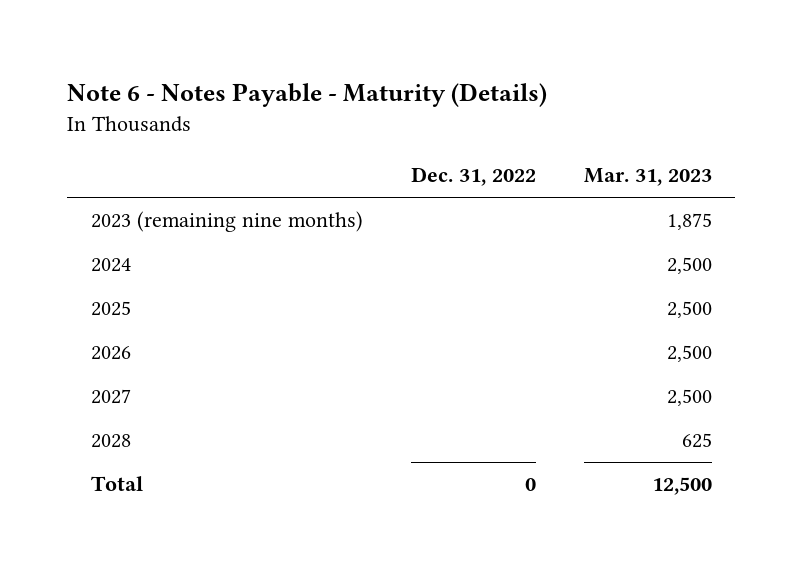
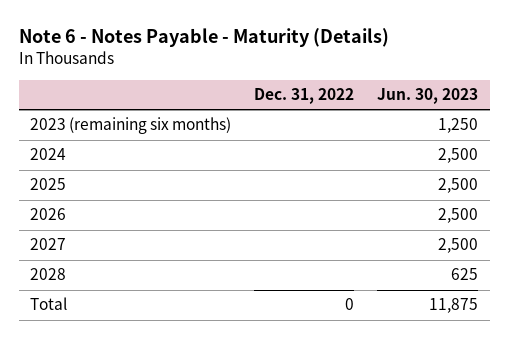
[583,168,712,187] Mar. 31, 2023 -> none
none -> [377,88,479,105] Jun. 30, 2023
[90,211,363,233] 2023 (remaining nine months) -> [30,117,232,135] 2023 (remaining six months)

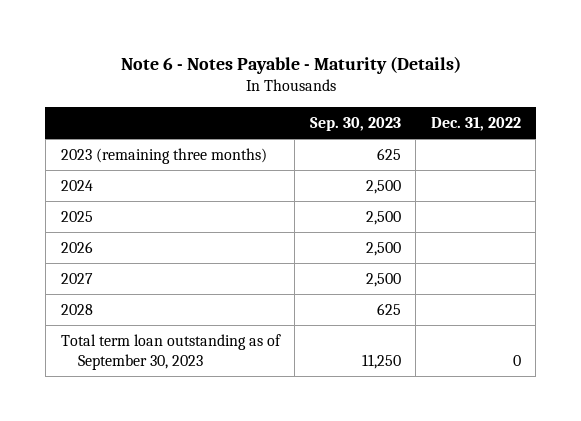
[377,88,479,105] Jun. 30, 2023 -> none
none -> [309,116,401,131] Sep. 30, 2023
[30,117,232,135] 2023 (remaining six months) -> [60,147,267,164] 2023 (remaining three months)
[30,297,68,311] Total -> [60,333,281,371] Total term loan outstanding as of September 30, 2023

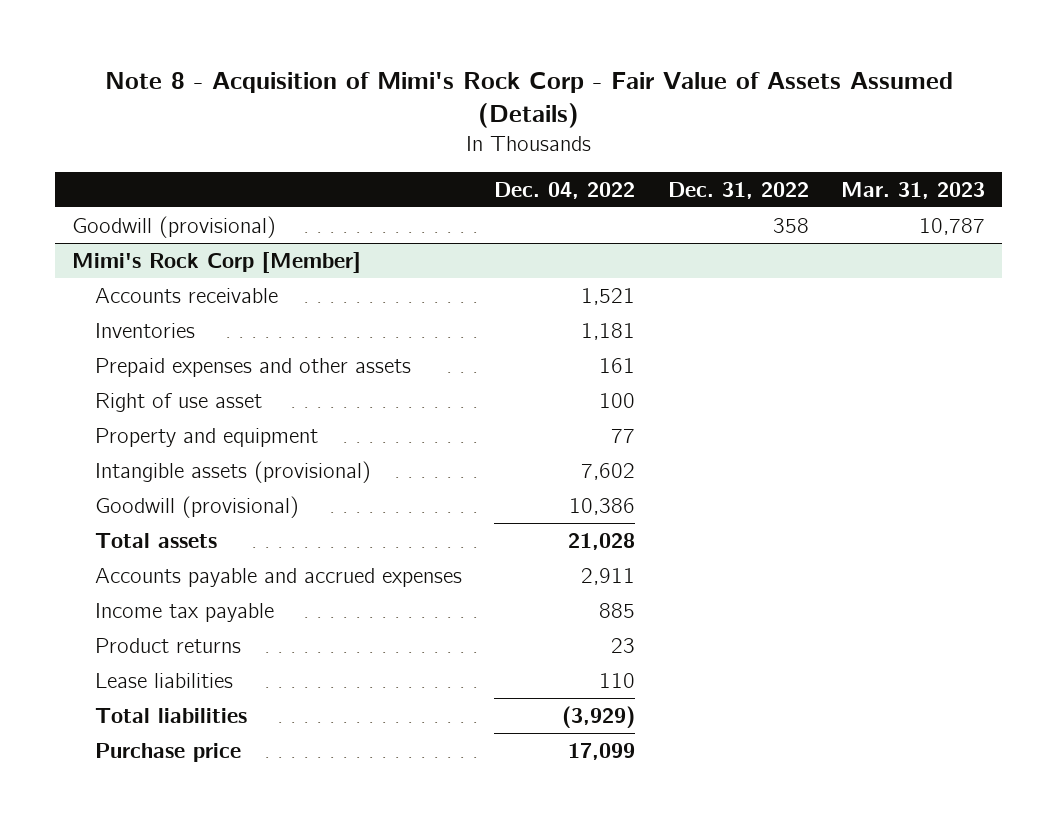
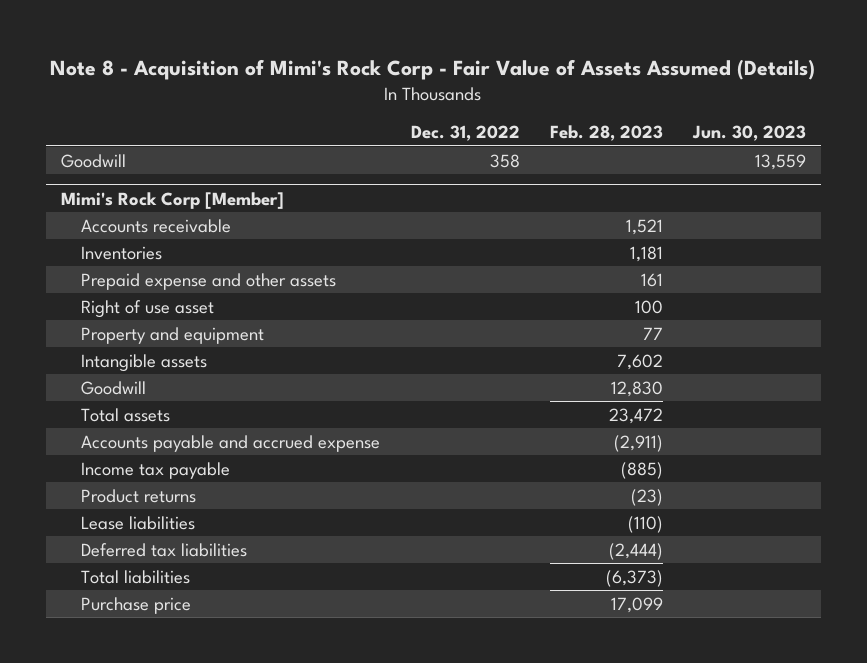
[494,181,636,199] Dec. 04, 2022 -> none
[841,181,986,199] Mar. 31, 2023 -> none
none -> [549,125,663,142] Feb. 28, 2023
none -> [692,125,807,142] Jun. 30, 2023
[71,215,276,238] Goodwill (provisional) -> [60,153,126,168] Goodwill
[94,357,411,377] Prepaid expenses and other assets -> [81,272,337,290] Prepaid expense and other assets
[94,460,371,483] Intangible assets (provisional) -> [81,353,208,372] Intangible assets
[94,495,299,518] Goodwill (provisional) -> [81,380,147,395] Goodwill
[94,567,462,587] Accounts payable and accrued expenses -> [81,434,381,452] Accounts payable and accrued expense
none -> [81,542,248,557] Deferred tax liabilities

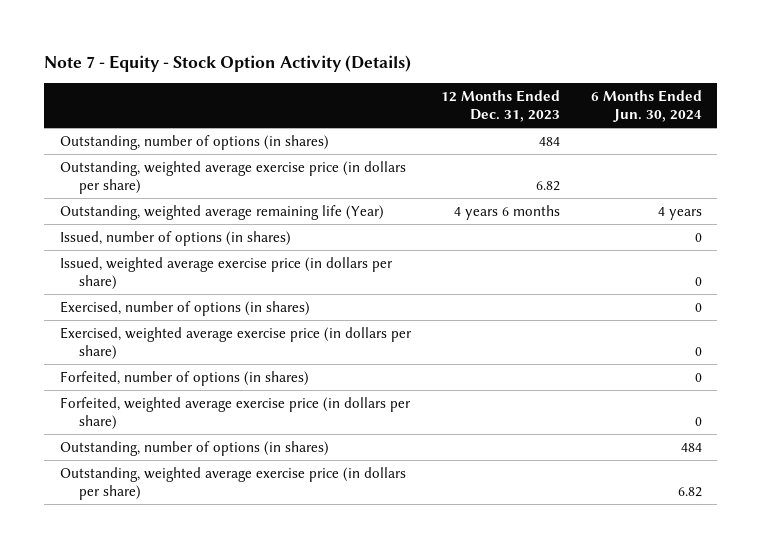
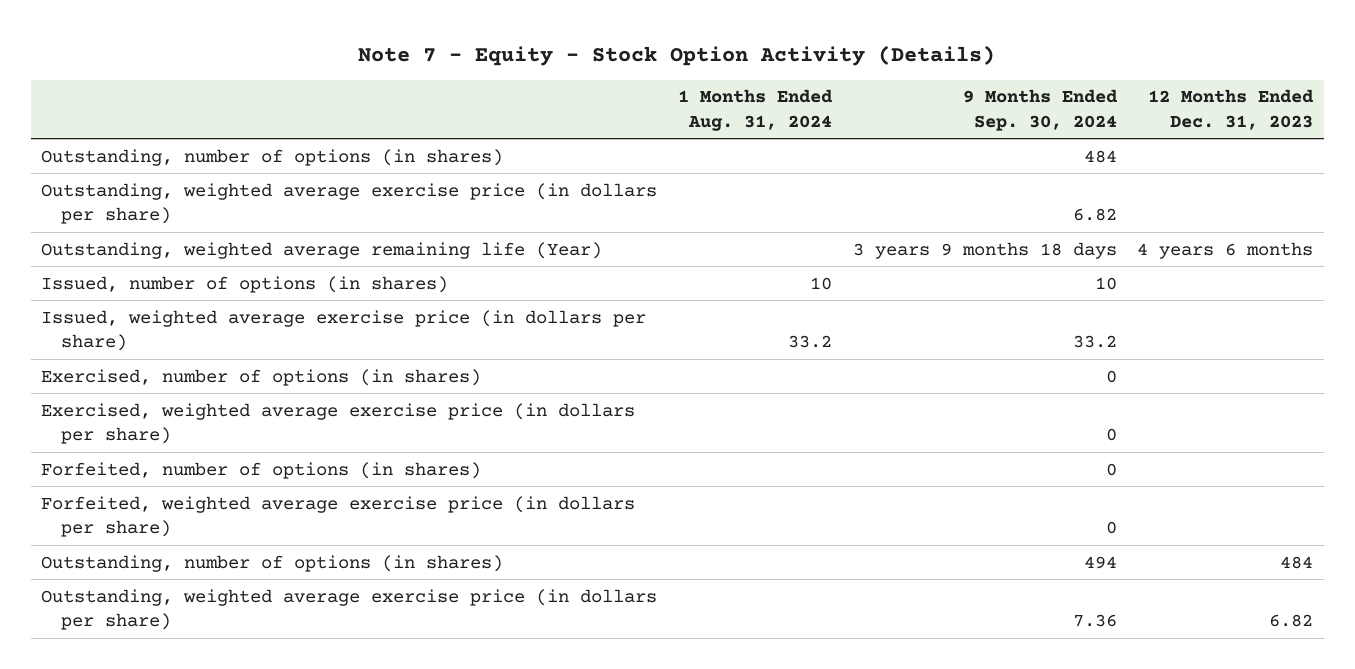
[590,89,702,122] 6 Months Ended Jun. 30, 2024 -> none
none -> [677,89,833,132] 1 Months Ended Aug. 31, 2024
none -> [962,89,1118,132] 9 Months Ended Sep. 30, 2024
[59,440,329,456] Outstanding, number of options (in shares) -> [41,148,504,166] Outstanding, number of options (in shares)
[59,466,406,501] Outstanding, weighted average exercise price (in dollars per share) -> [41,182,658,225] Outstanding, weighted average exercise price (in dollars per share)
[59,134,329,150] Outstanding, number of options (in shares) -> [41,554,504,572] Outstanding, number of options (in shares)
[59,160,406,195] Outstanding, weighted average exercise price (in dollars per share) -> [41,588,658,631] Outstanding, weighted average exercise price (in dollars per share)

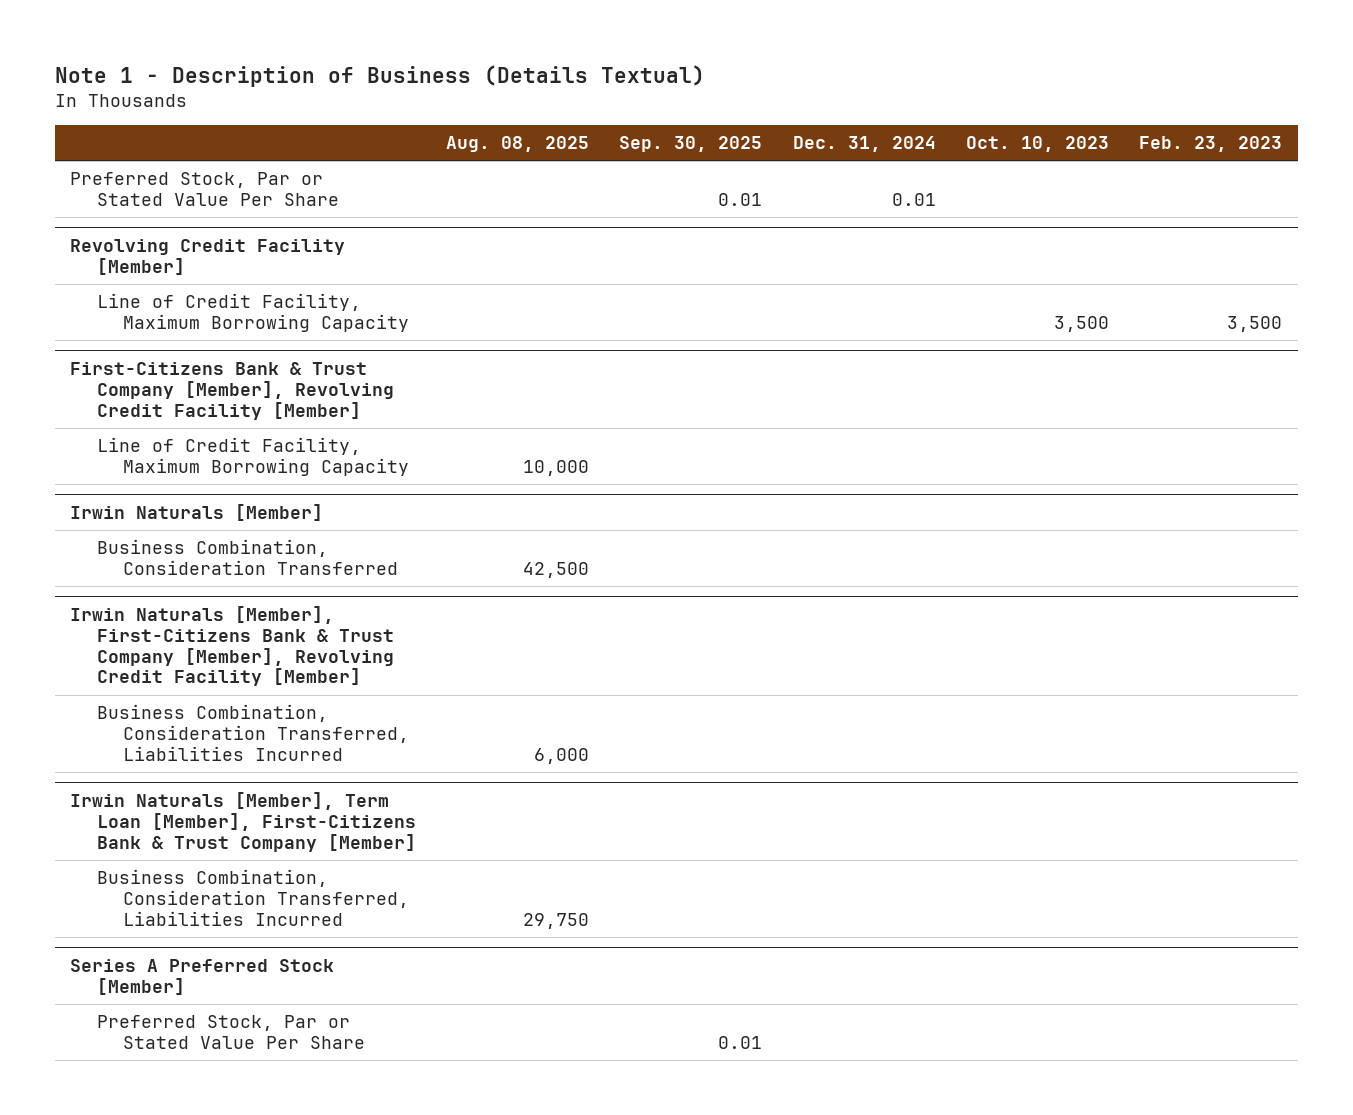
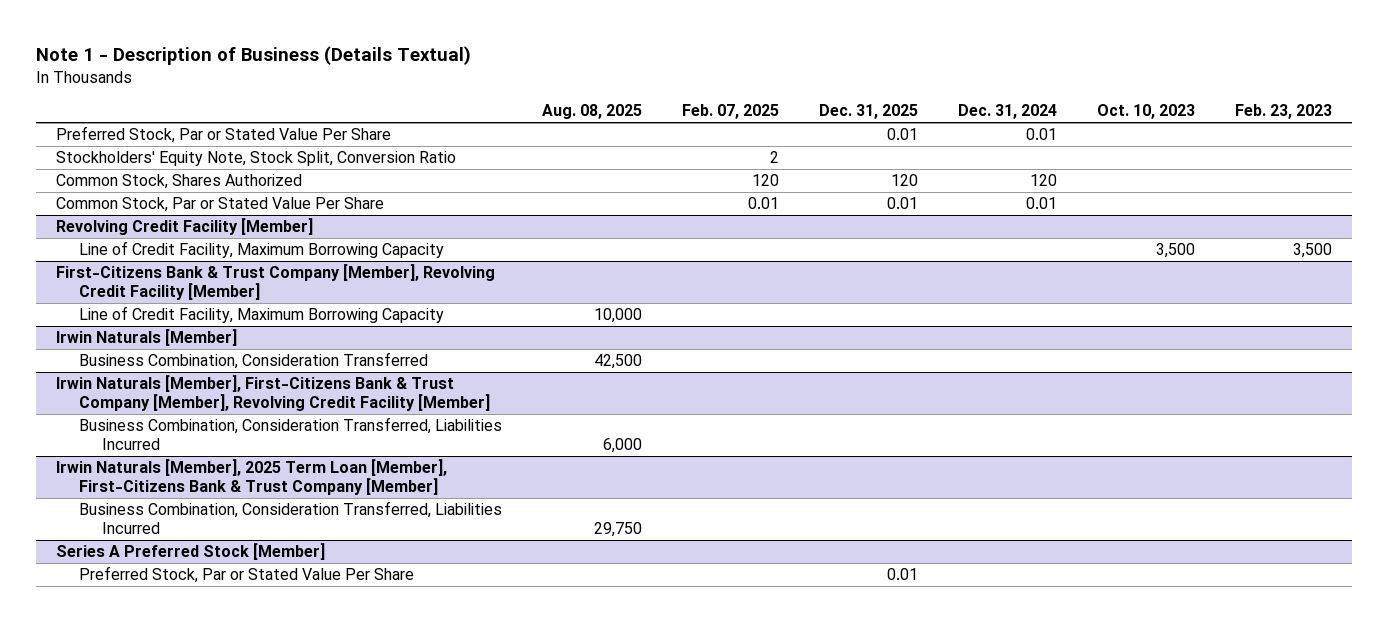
[619,136,763,153] Sep. 30, 2025 -> none
none -> [681,104,779,120] Feb. 07, 2025
none -> [818,104,918,120] Dec. 31, 2025
none -> [55,151,456,167] Stockholders' Equity Note, Stock Split, Conversion Ratio
none -> [55,174,302,190] Common Stock, Shares Authorized
none -> [55,197,384,213] Common Stock, Par or Stated Value Per Share
[70,791,416,852] Irwin Naturals [Member], Term Loan [Member], First-Citizens Bank & Trust Company [Member] -> [55,459,447,496] Irwin Naturals [Member], 2025 Term Loan [Member], First-Citizens Bank & Trust Company [Member]

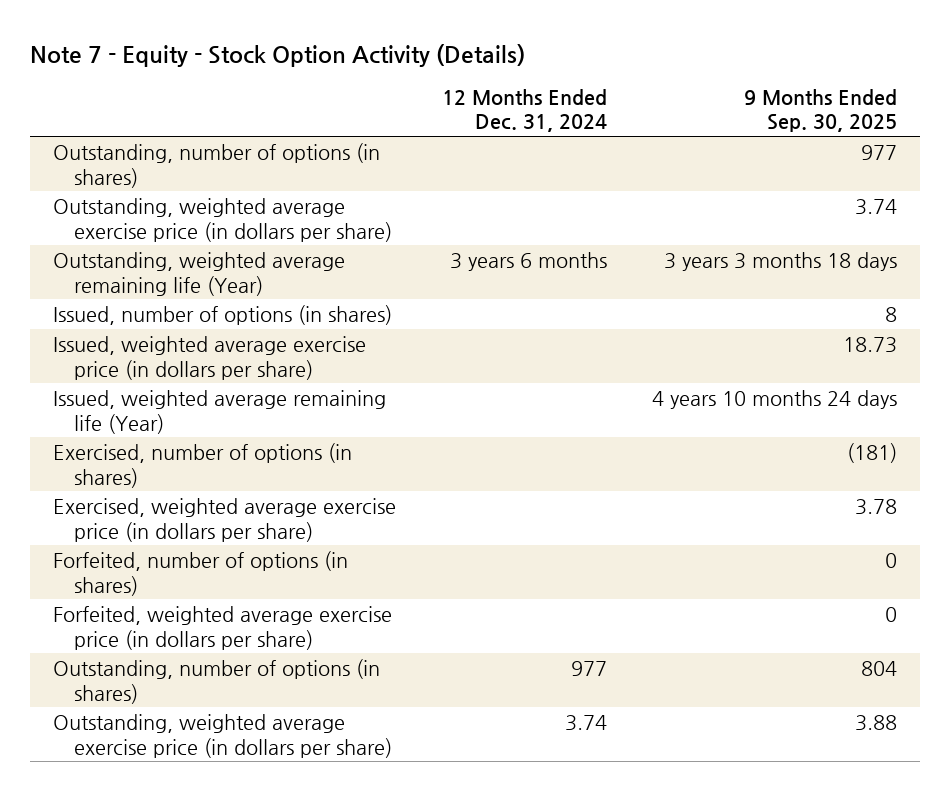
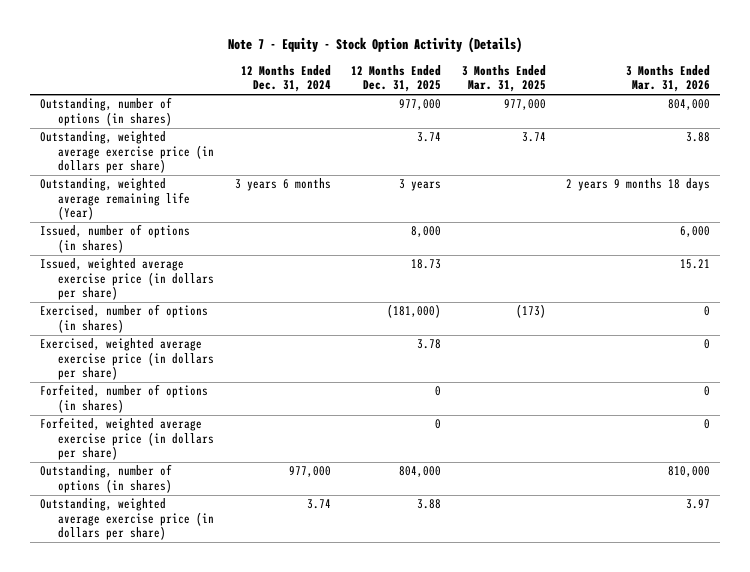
[744,88,898,133] 9 Months Ended Sep. 30, 2025 -> none
none -> [351,64,442,93] 12 Months Ended Dec. 31, 2025
none -> [461,64,546,93] 3 Months Ended Mar. 31, 2025
none -> [626,64,711,93] 3 Months Ended Mar. 31, 2026
[53,389,387,434] Issued, weighted average remaining life (Year) -> none
[570,660,607,676] 977 -> [288,466,331,478] 977,000

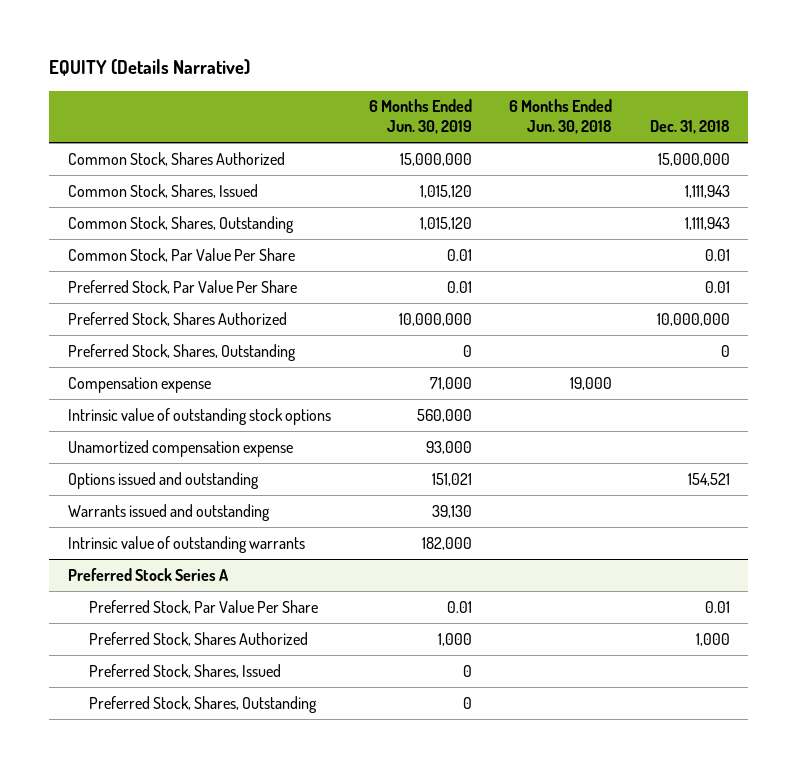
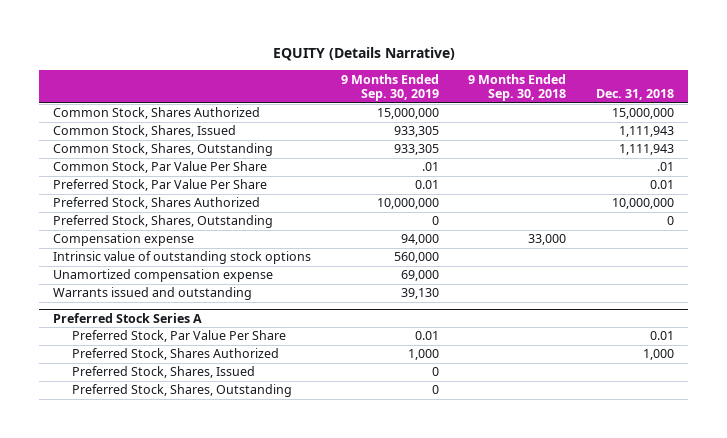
[368,99,472,134] 6 Months Ended Jun. 30, 2019 -> none
[509,99,613,134] 6 Months Ended Jun. 30, 2018 -> none
none -> [340,73,439,102] 9 Months Ended Sep. 30, 2019
none -> [468,73,567,102] 9 Months Ended Sep. 30, 2018
[704,248,730,261] 0.01 -> [656,162,674,172] .01
[68,471,260,489] Options issued and outstanding -> none
[68,535,306,553] Intrinsic value of outstanding warrants -> none

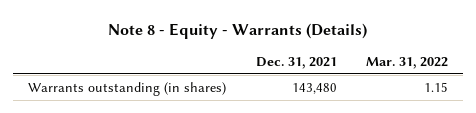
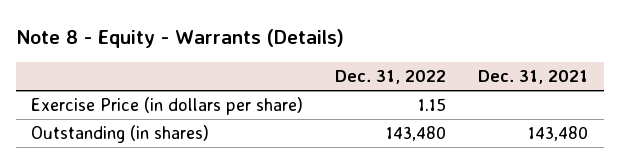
[366,57,449,70] Mar. 31, 2022 -> none
none -> [335,69,447,84] Dec. 31, 2022
none -> [31,97,304,116] Exercise Price (in dollars per share)
[27,81,226,96] Warrants outstanding (in shares) -> [31,125,210,144] Outstanding (in shares)

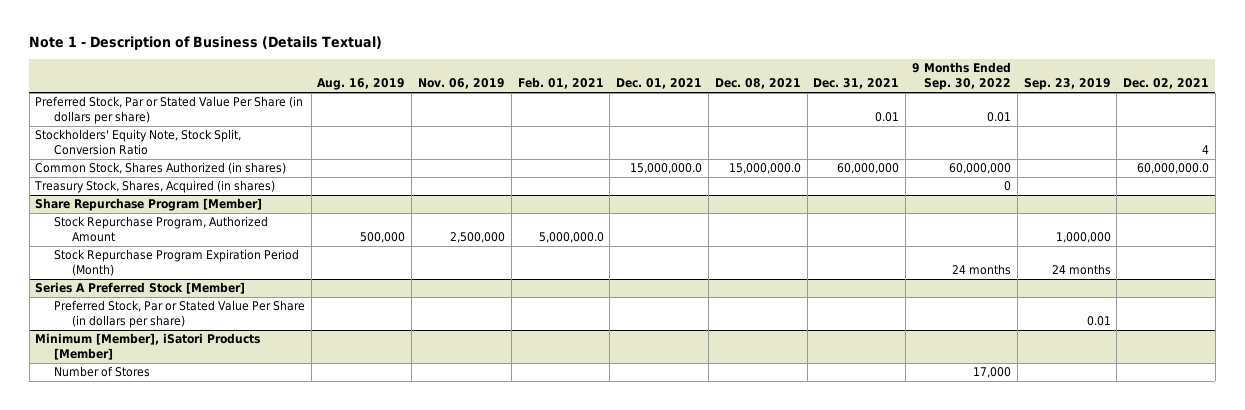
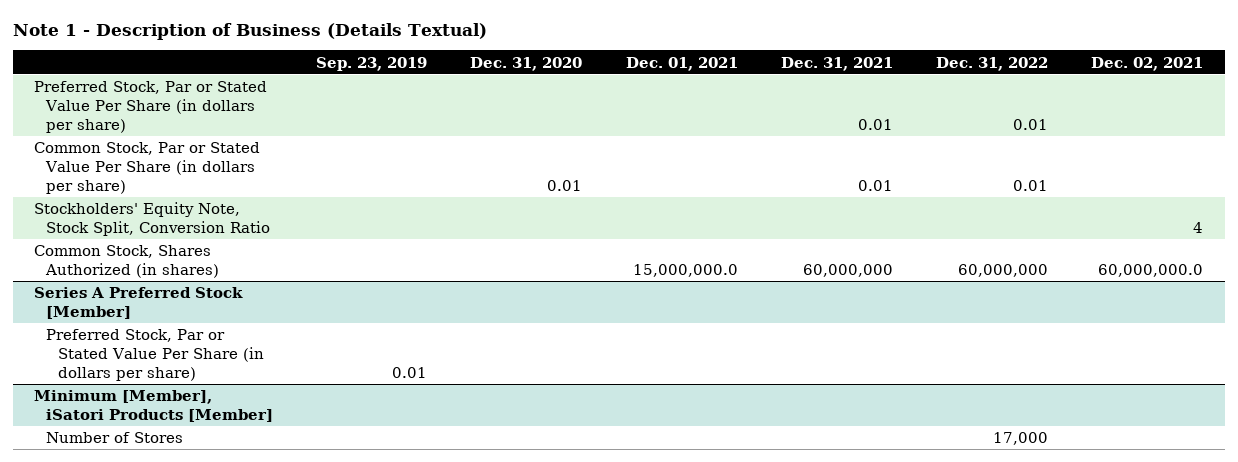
[317,78,406,91] Aug. 16, 2019 -> none
[418,78,506,90] Nov. 06, 2019 -> none
[517,77,604,90] Feb. 01, 2021 -> none
[714,78,801,90] Dec. 08, 2021 -> none
[912,62,1012,91] 9 Months Ended Sep. 30, 2022 -> none
none -> [470,56,583,71] Dec. 31, 2020
none -> [936,56,1049,71] Dec. 31, 2022
none -> [34,142,261,194] Common Stock, Par or Stated Value Per Share (in dollars per share)
[34,180,276,194] Treasury Stock, Shares, Acquired (in shares) -> none
[35,198,263,212] Share Repurchase Program [Member] -> none
[53,216,268,243] Stock Repurchase Program, Authorized Amount -> none
[53,249,299,277] Stock Repurchase Program Expiration Period (Month) -> none

